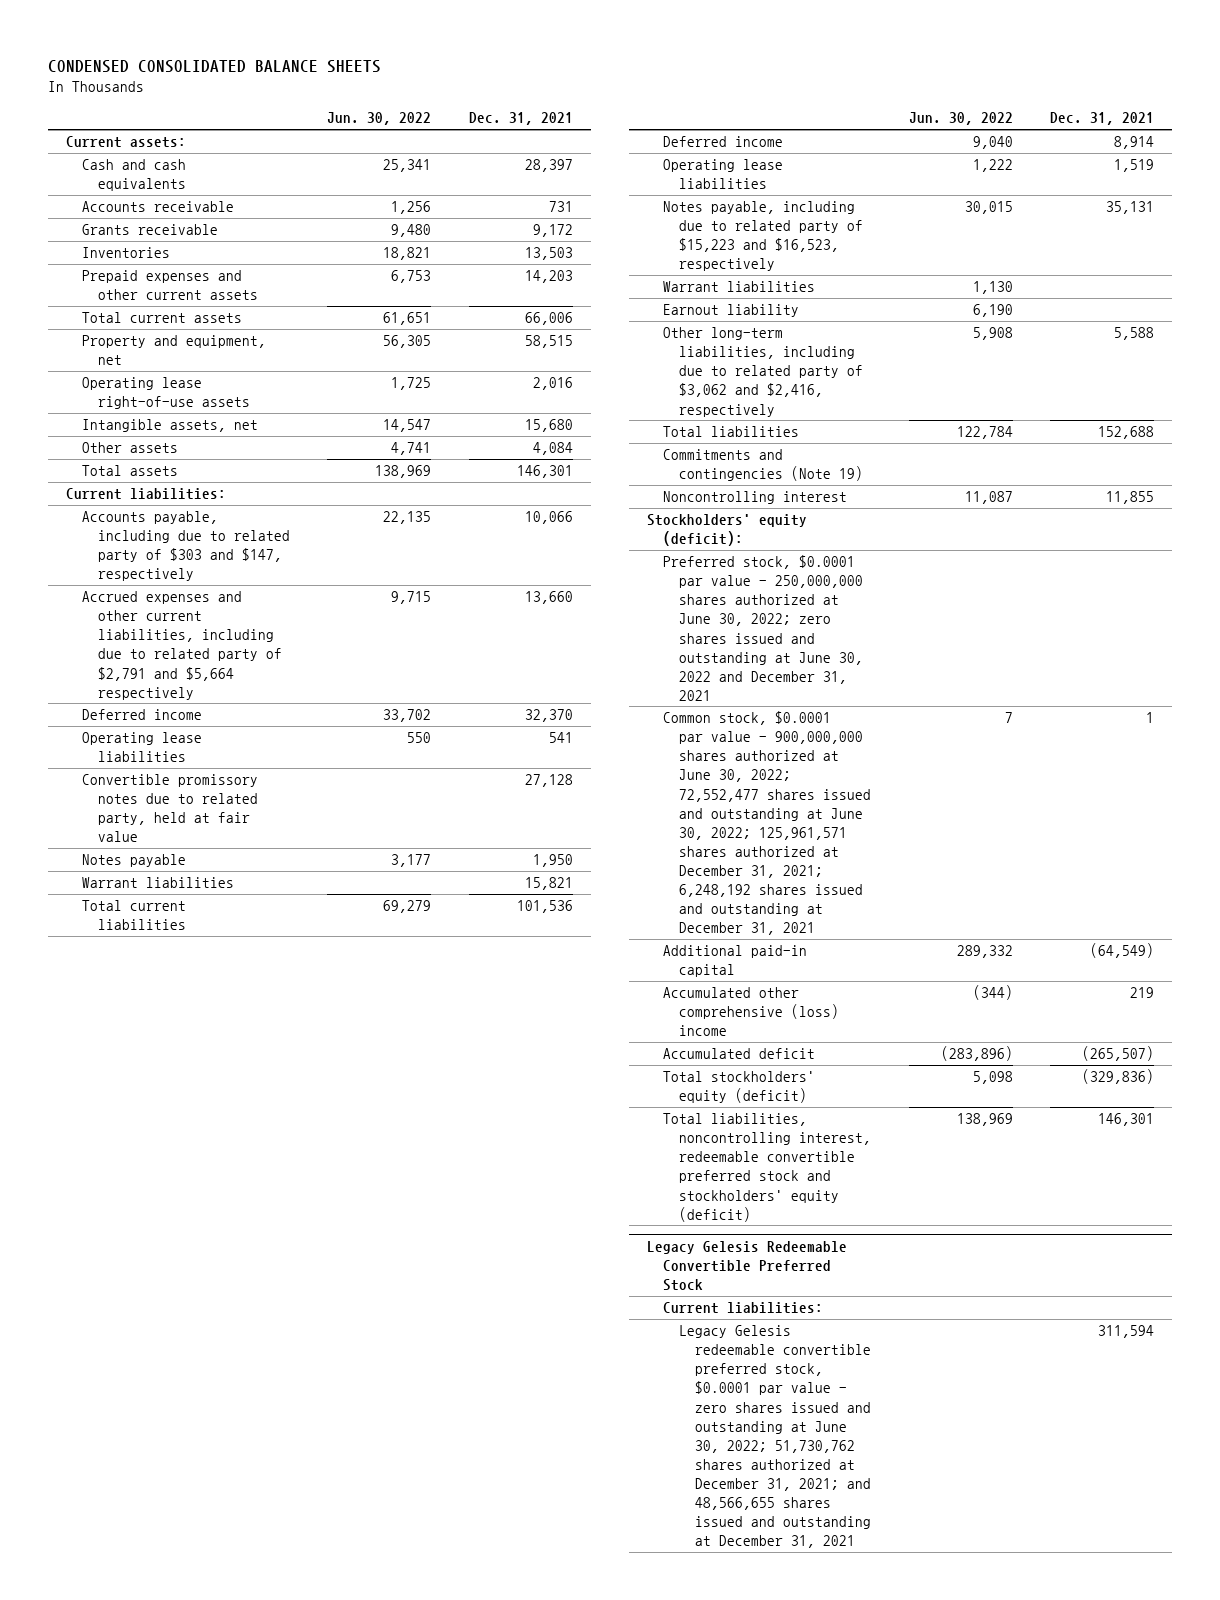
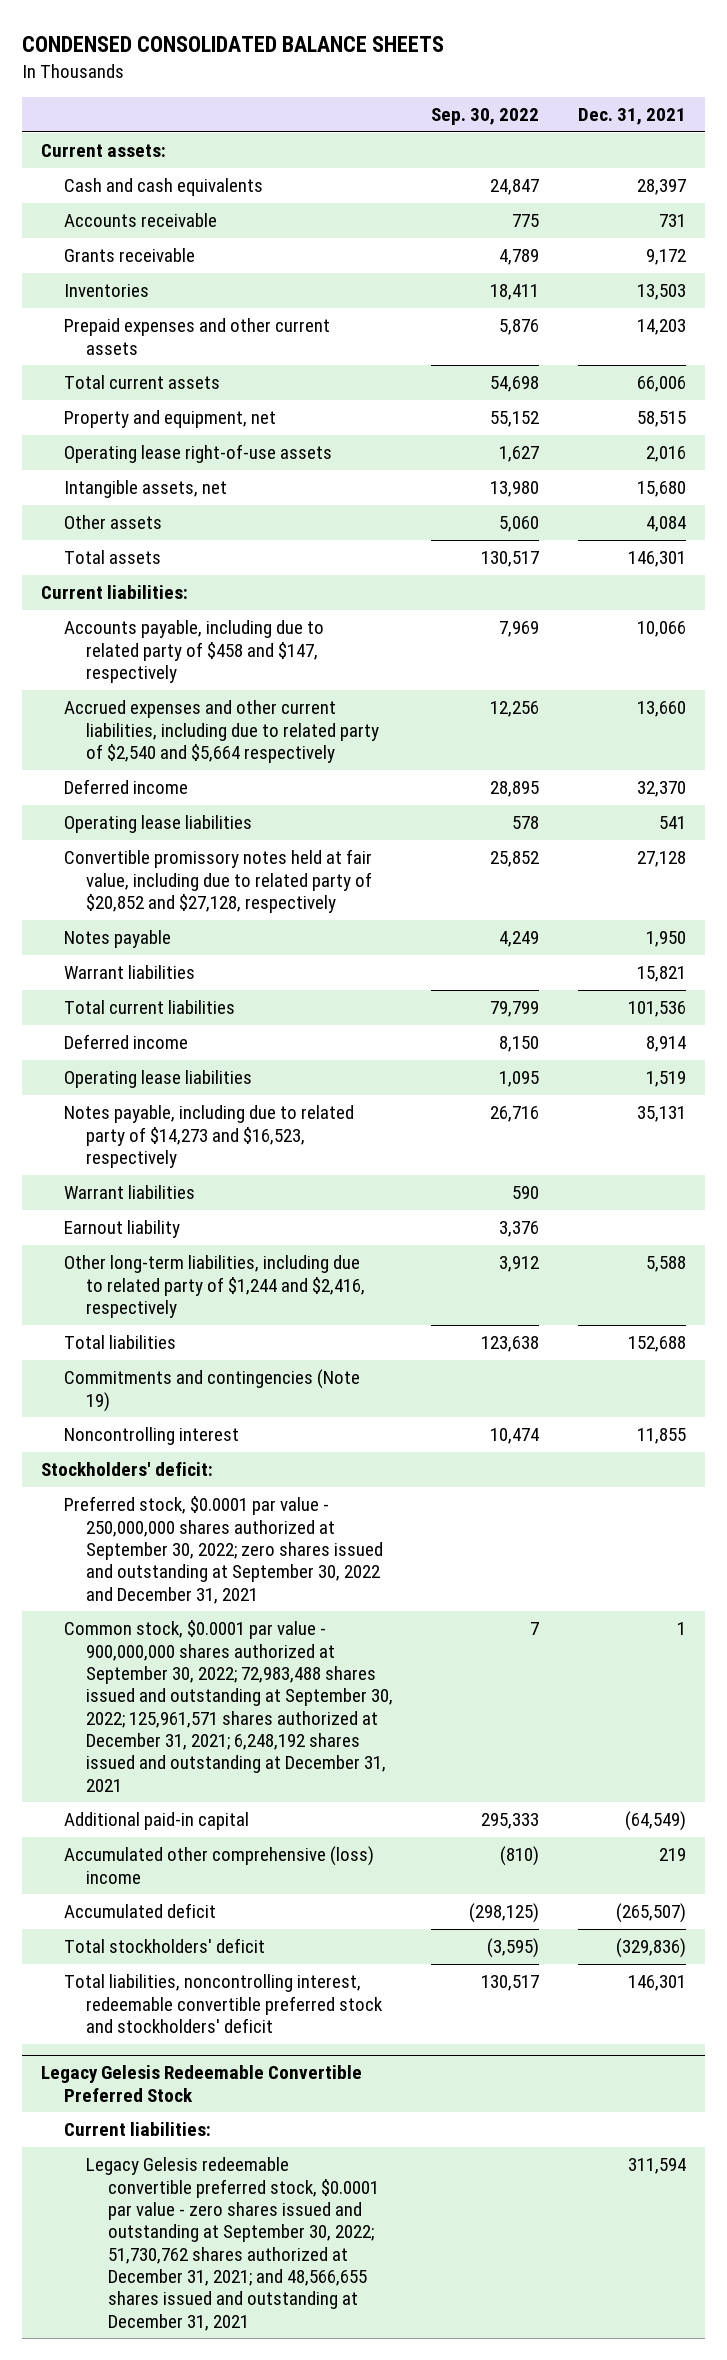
[327,112,432,126] Jun. 30, 2022 -> none
none -> [431,108,540,126] Sep. 30, 2022
[82,511,291,582] Accounts payable, including due to related party of $303 and $147, respectively -> [63,620,324,683] Accounts payable, including due to related party of $458 and $147, respectively
[82,591,283,700] Accrued expenses and other current liabilities, including due to related party of $2,791 and $5,664 respectively -> [63,700,379,763] Accrued expenses and other current liabilities, including due to related party of $2,540 and $5,664 respectively
[82,774,259,843] Convertible promissory notes due to related party, held at fair value -> [63,849,372,913] Convertible promissory notes held at fair value, including due to related party of $20,852 and $27,128, respectively
[663,201,864,272] Notes payable, including due to related party of $15,223 and $16,523, respectively -> [63,1105,354,1168] Notes payable, including due to related party of $14,273 and $16,523, respectively
[663,327,864,417] Other long-term liabilities, including due to related party of $3,062 and $2,416, respectively -> [63,1255,365,1318] Other long-term liabilities, including due to related party of $1,244 and $2,416, respectively
[647,514,808,547] Stockholders' equity (deficit): -> [41,1462,214,1477] Stockholders' deficit:
[663,555,864,701] Preferred stock, $0.0001 par value - 250,000,000 shares authorized at June 30, 2022; zero shares issued and outstanding at June 30, 2022 and December 31, 2021 -> [63,1496,383,1604] Preferred stock, $0.0001 par value - 250,000,000 shares authorized at September 30, 2022; zero shares issued and outstanding at September 30, 2022 and December 31, 2021
[663,711,872,935] Common stock, $0.0001 par value - 900,000,000 shares authorized at June 30, 2022; 72,552,477 shares issued and outstanding at June 30, 2022; 125,961,571 shares authorized at December 31, 2021; 6,248,192 shares issued and outstanding at December 31, 2021 -> [63,1620,393,1792] Common stock, $0.0001 par value - 900,000,000 shares authorized at September 30, 2022; 72,983,488 shares issued and outstanding at September 30, 2022; 125,961,571 shares authorized at December 31, 2021; 6,248,192 shares issued and outstanding at December 31, 2021
[663,1071,816,1104] Total stockholders' equity (deficit) -> [63,1938,265,1954] Total stockholders' deficit
[663,1113,872,1222] Total liabilities, noncontrolling interest, redeemable convertible preferred stock and stockholders' equity (deficit) -> [63,1974,383,2033] Total liabilities, noncontrolling interest, redeemable convertible preferred stock and stockholders' deficit
[679,1325,872,1548] Legacy Gelesis redeemable convertible preferred stock, $0.0001 par value - zero shares issued and outstanding at June 30, 2022; 51,730,762 shares authorized at December 31, 2021; and 48,566,655 shares issued and outstanding at December 31, 2021 -> [85,2157,379,2331] Legacy Gelesis redeemable convertible preferred stock, $0.0001 par value - zero shares issued and outstanding at September 30, 2022; 51,730,762 shares authorized at December 31, 2021; and 48,566,655 shares issued and outstanding at December 31, 2021

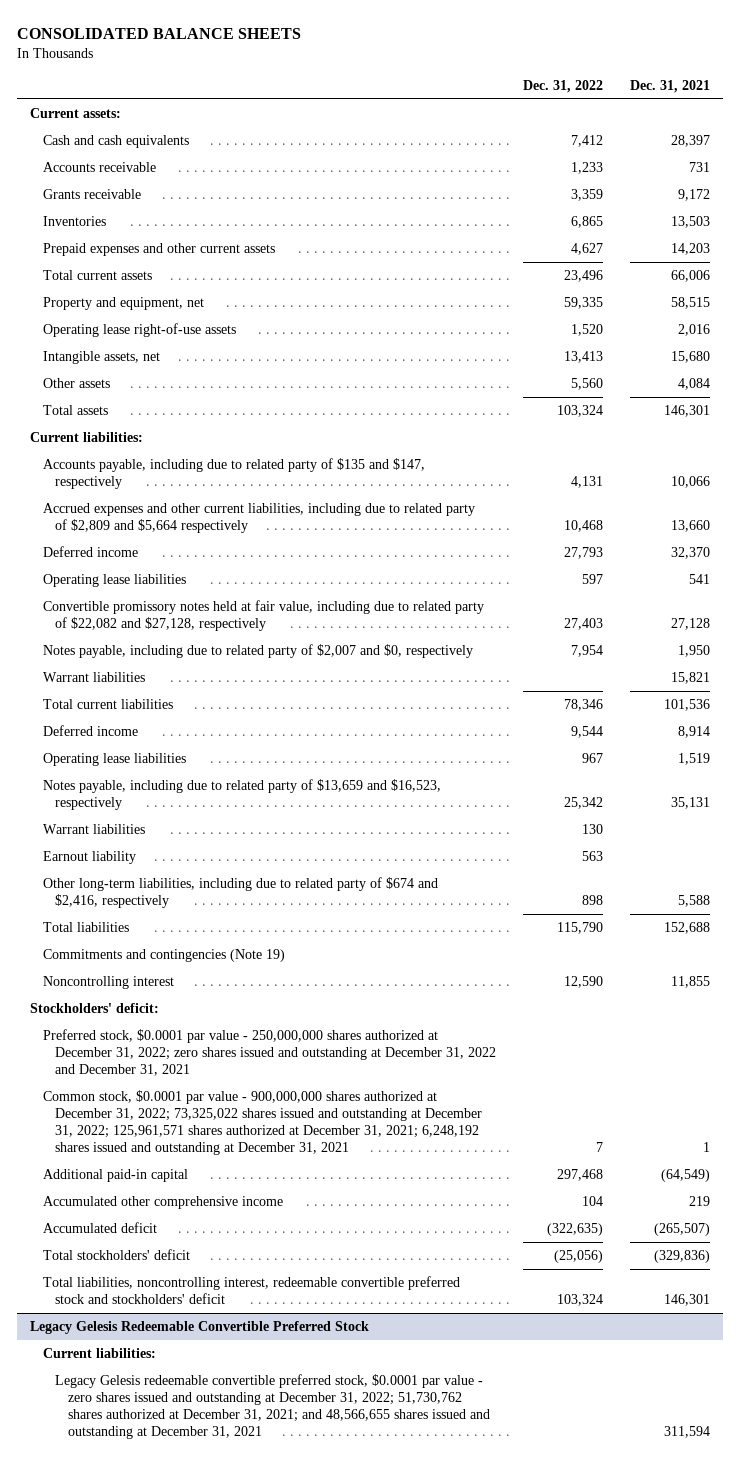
[22,35,445,52] CONDENSED CONSOLIDATED BALANCE SHEETS -> [17,27,302,39] CONSOLIDATED BALANCE SHEETS
[431,108,540,126] Sep. 30, 2022 -> none
none -> [522,79,603,93] Dec. 31, 2022
[63,620,324,683] Accounts payable, including due to related party of $458 and $147, respectively -> [42,458,425,490] Accounts payable, including due to related party of $135 and $147, respectively
[63,700,379,763] Accrued expenses and other current liabilities, including due to related party of $2,540 and $5,664 respectively -> [42,503,475,534] Accrued expenses and other current liabilities, including due to related party of $2,809 and $5,664 respectively
[63,849,372,913] Convertible promissory notes held at fair value, including due to related party of $20,852 and $27,128, respectively -> [42,600,484,632] Convertible promissory notes held at fair value, including due to related party of $22,082 and $27,128, respectively
[63,930,171,949] Notes payable -> [42,644,473,659] Notes payable, including due to related party of $2,007 and $0, respectively
[63,1105,354,1168] Notes payable, including due to related party of $14,273 and $16,523, respectively -> [42,779,441,811] Notes payable, including due to related party of $13,659 and $16,523, respectively
[63,1255,365,1318] Other long-term liabilities, including due to related party of $1,244 and $2,416, respectively -> [42,877,438,909] Other long-term liabilities, including due to related party of $674 and $2,416, respectively
[63,1496,383,1604] Preferred stock, $0.0001 par value - 250,000,000 shares authorized at September 30, 2022; zero shares issued and outstanding at September 30, 2022 and December 31, 2021 -> [42,1029,497,1076] Preferred stock, $0.0001 par value - 250,000,000 shares authorized at December 31, 2022; zero shares issued and outstanding at December 31, 2022 and December 31, 2021
[63,1620,393,1792] Common stock, $0.0001 par value - 900,000,000 shares authorized at September 30, 2022; 72,983,488 shares issued and outstanding at September 30, 2022; 125,961,571 shares authorized at December 31, 2021; 6,248,192 shares issued and outstanding at December 31, 2021 -> [42,1090,483,1155] Common stock, $0.0001 par value - 900,000,000 shares authorized at December 31, 2022; 73,325,022 shares issued and outstanding at December 31, 2022; 125,961,571 shares authorized at December 31, 2021; 6,248,192 shares issued and outstanding at December 31, 2021
[63,1846,374,1884] Accumulated other comprehensive (loss) income -> [42,1196,283,1210] Accumulated other comprehensive income
[85,2157,379,2331] Legacy Gelesis redeemable convertible preferred stock, $0.0001 par value - zero shares issued and outstanding at September 30, 2022; 51,730,762 shares authorized at December 31, 2021; and 48,566,655 shares issued and outstanding at December 31, 2021 -> [55,1374,490,1439] Legacy Gelesis redeemable convertible preferred stock, $0.0001 par value - zero shares issued and outstanding at December 31, 2022; 51,730,762 shares authorized at December 31, 2021; and 48,566,655 shares issued and outstanding at December 31, 2021

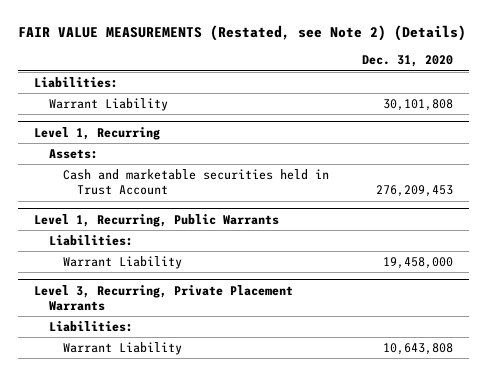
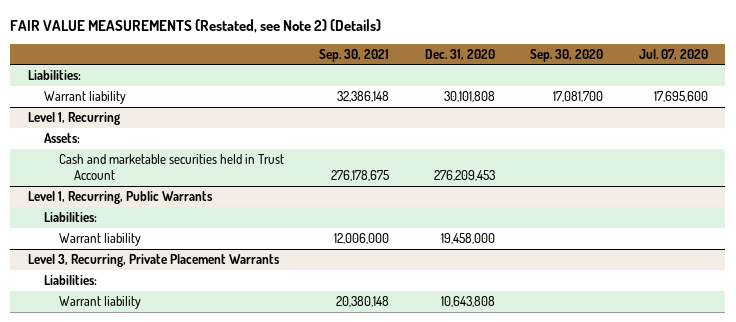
none -> [319,48,390,62] Sep. 30, 2021
none -> [530,48,604,62] Sep. 30, 2020
none -> [638,48,708,60] Jul. 07, 2020
[48,97,168,111] Warrant Liability -> [43,91,126,105] Warrant liability
[62,255,182,269] Warrant Liability -> [58,233,141,247] Warrant liability
[62,341,182,355] Warrant Liability -> [58,296,141,310] Warrant liability

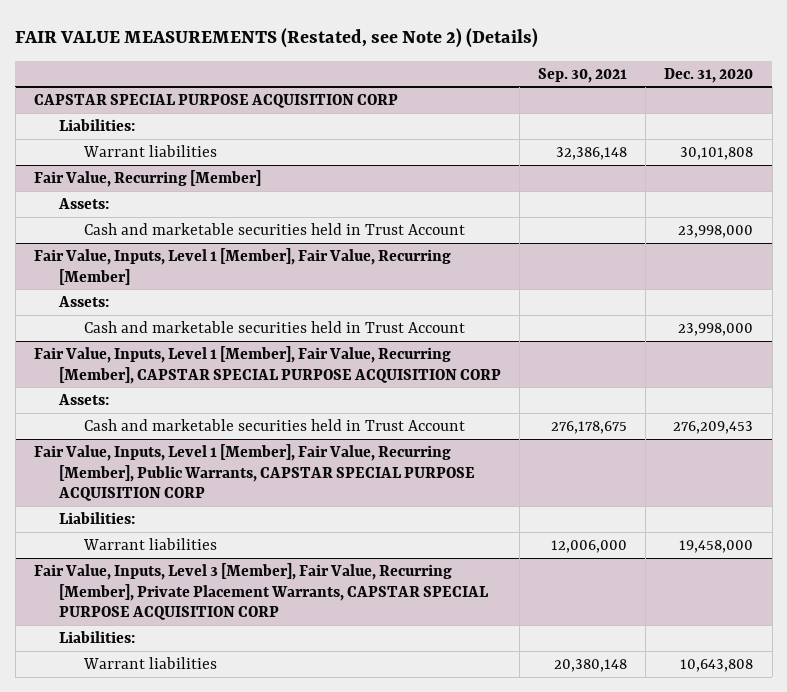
[530,48,604,62] Sep. 30, 2020 -> none
[638,48,708,60] Jul. 07, 2020 -> none
none -> [33,93,398,108] CAPSTAR SPECIAL PURPOSE ACQUISITION CORP
[28,112,121,126] Level 1, Recurring -> none
[43,91,126,105] Warrant liability -> [83,144,218,157] Warrant liabilities
none -> [33,169,261,187] Fair Value, Recurring [Member]
none -> [84,222,466,235] Cash and marketable securities held in Trust Account
none -> [33,247,451,285] Fair Value, Inputs, Level 1 [Member], Fair Value, Recurring [Member]
none -> [57,295,109,307] Assets:
none -> [84,320,466,333] Cash and marketable securities held in Trust Account
none -> [33,345,501,384] Fair Value, Inputs, Level 1 [Member], Fair Value, Recurring [Member], CAPSTAR SPECIAL PURPOSE ACQUISITION CORP
none -> [57,393,109,405] Assets:
[28,191,214,205] Level 1, Recurring, Public Warrants -> none
none -> [33,443,475,502] Fair Value, Inputs, Level 1 [Member], Fair Value, Recurring [Member], Public Warrants, CAPSTAR SPECIAL PURPOSE ACQUISITION CORP
[28,254,281,268] Level 3, Recurring, Private Placement Warrants -> none
[58,233,141,247] Warrant liability -> [83,537,218,550] Warrant liabilities
none -> [33,562,488,621] Fair Value, Inputs, Level 3 [Member], Fair Value, Recurring [Member], Private Placement Warrants, CAPSTAR SPECIAL PURPOSE ACQUISITION CORP
[58,296,141,310] Warrant liability -> [83,656,218,669] Warrant liabilities

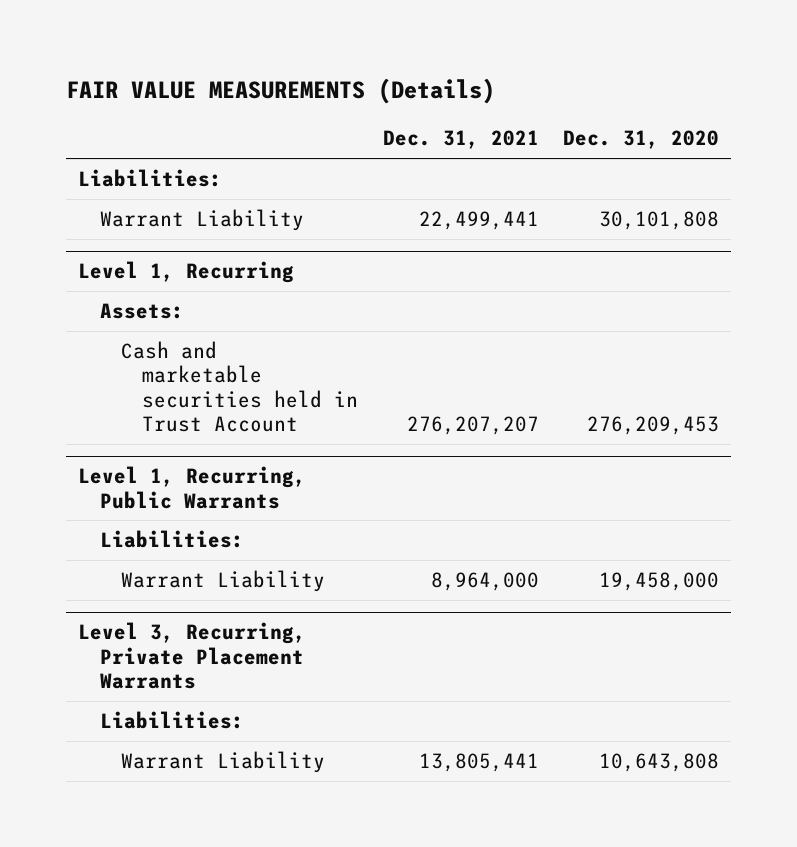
[15,27,539,48] FAIR VALUE MEASUREMENTS (Restated, see Note 2) (Details) -> [65,77,495,104] FAIR VALUE MEASUREMENTS (Details)
[538,67,628,83] Sep. 30, 2021 -> none
none -> [382,130,539,150] Dec. 31, 2021
[33,93,398,108] CAPSTAR SPECIAL PURPOSE ACQUISITION CORP -> none
[33,169,261,187] Fair Value, Recurring [Member] -> none
[57,197,109,209] Assets: -> none
[84,222,466,235] Cash and marketable securities held in Trust Account -> none
[33,247,451,285] Fair Value, Inputs, Level 1 [Member], Fair Value, Recurring [Member] -> none
[57,295,109,307] Assets: -> none
[84,320,466,333] Cash and marketable securities held in Trust Account -> none
[33,345,501,384] Fair Value, Inputs, Level 1 [Member], Fair Value, Recurring [Member], CAPSTAR SPECIAL PURPOSE ACQUISITION CORP -> none
[83,144,218,157] Warrant liabilities -> [99,209,304,232] Warrant Liability
none -> [78,261,295,284] Level 1, Recurring
[33,443,475,502] Fair Value, Inputs, Level 1 [Member], Fair Value, Recurring [Member], Public Warrants, CAPSTAR SPECIAL PURPOSE ACQUISITION CORP -> none
none -> [78,466,307,509] Level 1, Recurring, Public Warrants
[33,562,488,621] Fair Value, Inputs, Level 3 [Member], Fair Value, Recurring [Member], Private Placement Warrants, CAPSTAR SPECIAL PURPOSE ACQUISITION CORP -> none
[83,537,218,550] Warrant liabilities -> [121,570,326,593] Warrant Liability
none -> [78,622,307,690] Level 3, Recurring, Private Placement Warrants
[83,656,218,669] Warrant liabilities -> [121,751,326,774] Warrant Liability

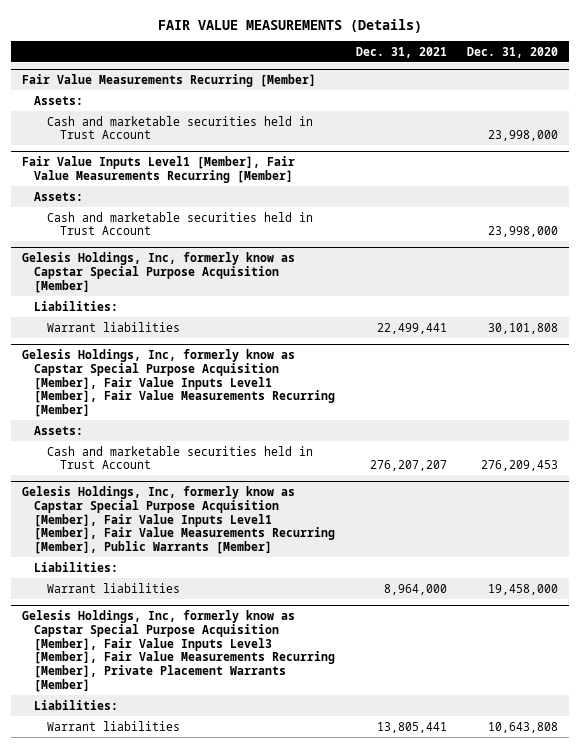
none -> [21,74,316,88] Fair Value Measurements Recurring [Member]
none -> [34,95,84,105] Assets:
none -> [47,115,314,140] Cash and marketable securities held in Trust Account
none -> [21,156,295,184] Fair Value Inputs Level1 [Member], Fair Value Measurements Recurring [Member]
none -> [34,191,84,201] Assets:
none -> [47,211,314,236] Cash and marketable securities held in Trust Account
none -> [21,252,295,293] Gelesis Holdings, Inc, formerly know as Capstar Special Purpose Acquisition [Member]
[78,261,295,284] Level 1, Recurring -> none
[99,209,304,232] Warrant Liability -> [47,321,181,332] Warrant liabilities
none -> [21,349,336,417] Gelesis Holdings, Inc, formerly know as Capstar Special Purpose Acquisition [Member], Fair Value Inputs Level1 [Member], Fair Value Measurements Recurring [Member]
[78,466,307,509] Level 1, Recurring, Public Warrants -> none
none -> [21,486,336,554] Gelesis Holdings, Inc, formerly know as Capstar Special Purpose Acquisition [Member], Fair Value Inputs Level1 [Member], Fair Value Measurements Recurring [Member], Public Warrants [Member]
[78,622,307,690] Level 3, Recurring, Private Placement Warrants -> none
[121,570,326,593] Warrant Liability -> [47,582,181,593] Warrant liabilities
none -> [21,610,336,692] Gelesis Holdings, Inc, formerly know as Capstar Special Purpose Acquisition [Member], Fair Value Inputs Level3 [Member], Fair Value Measurements Recurring [Member], Private Placement Warrants [Member]
[121,751,326,774] Warrant Liability -> [47,720,181,731] Warrant liabilities

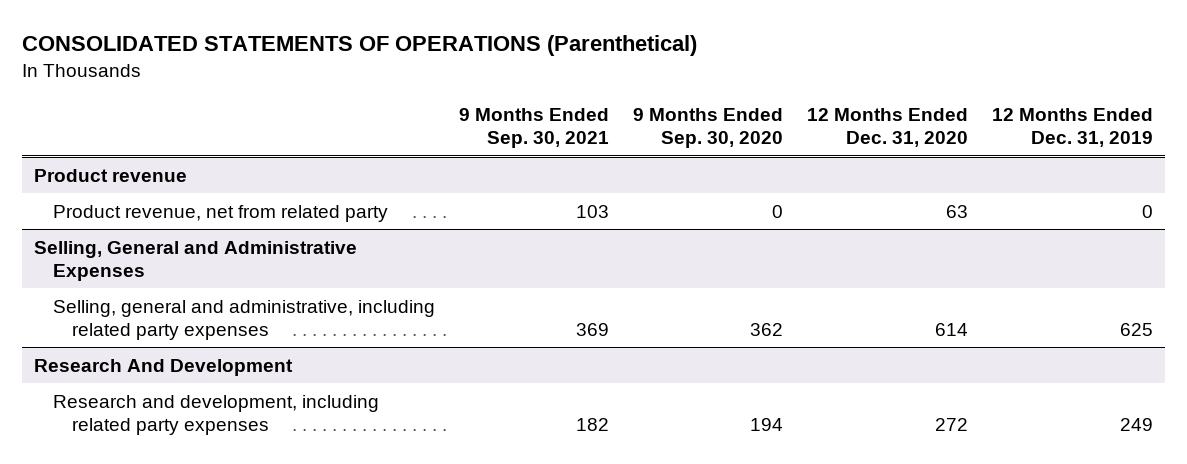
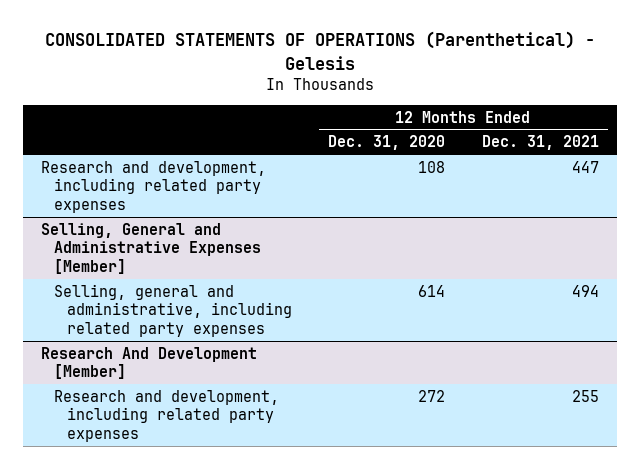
[21,35,697,57] CONSOLIDATED STATEMENTS OF OPERATIONS (Parenthetical) -> [45,31,596,70] CONSOLIDATED STATEMENTS OF OPERATIONS (Parenthetical) - Gelesis
[458,107,609,149] 9 Months Ended Sep. 30, 2021 -> none
[632,107,783,149] 9 Months Ended Sep. 30, 2020 -> none
[991,107,1153,148] 12 Months Ended Dec. 31, 2019 -> none
none -> [481,135,599,151] Dec. 31, 2021
[33,168,187,182] Product revenue -> none
[52,204,388,222] Product revenue, net from related party -> none
none -> [41,160,267,213] Research and development, including related party expenses
[33,240,357,281] Selling, General and Administrative Expenses -> [41,222,261,274] Selling, General and Administrative Expenses [Member]
[33,358,293,376] Research And Development -> [41,346,258,380] Research And Development [Member]

